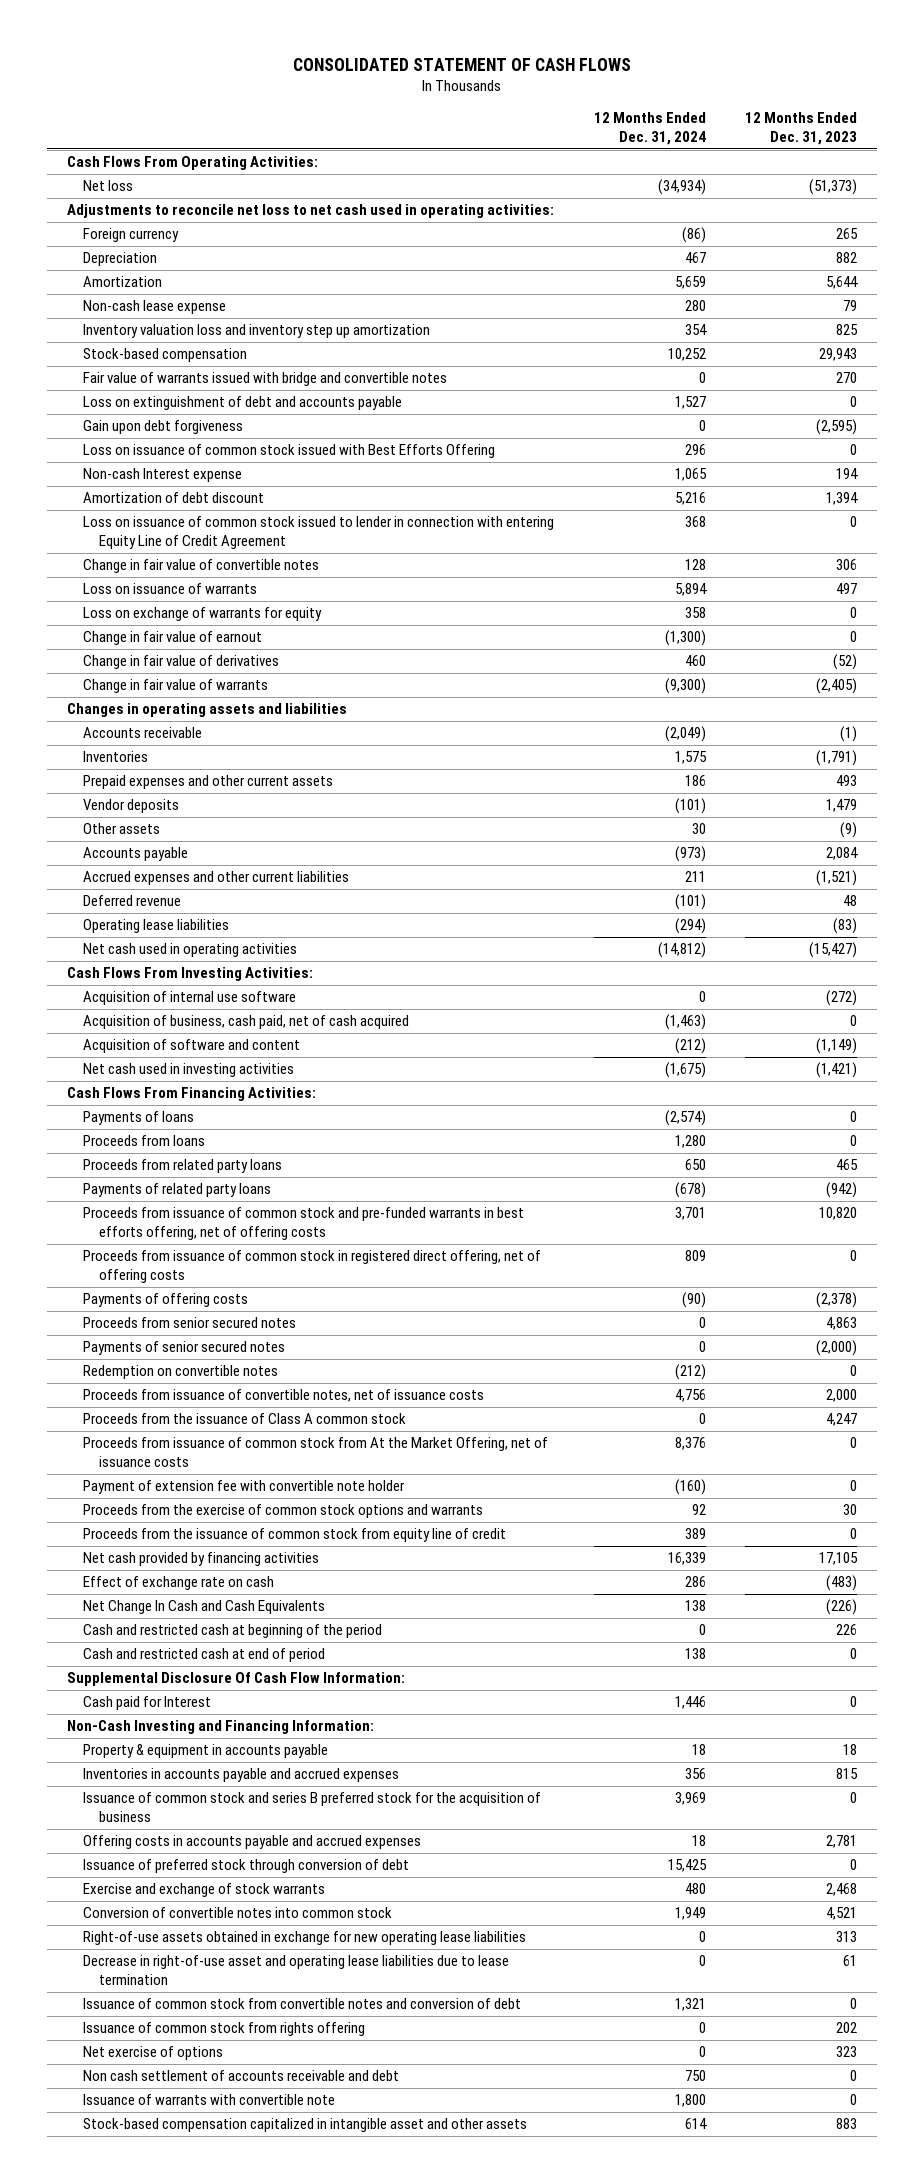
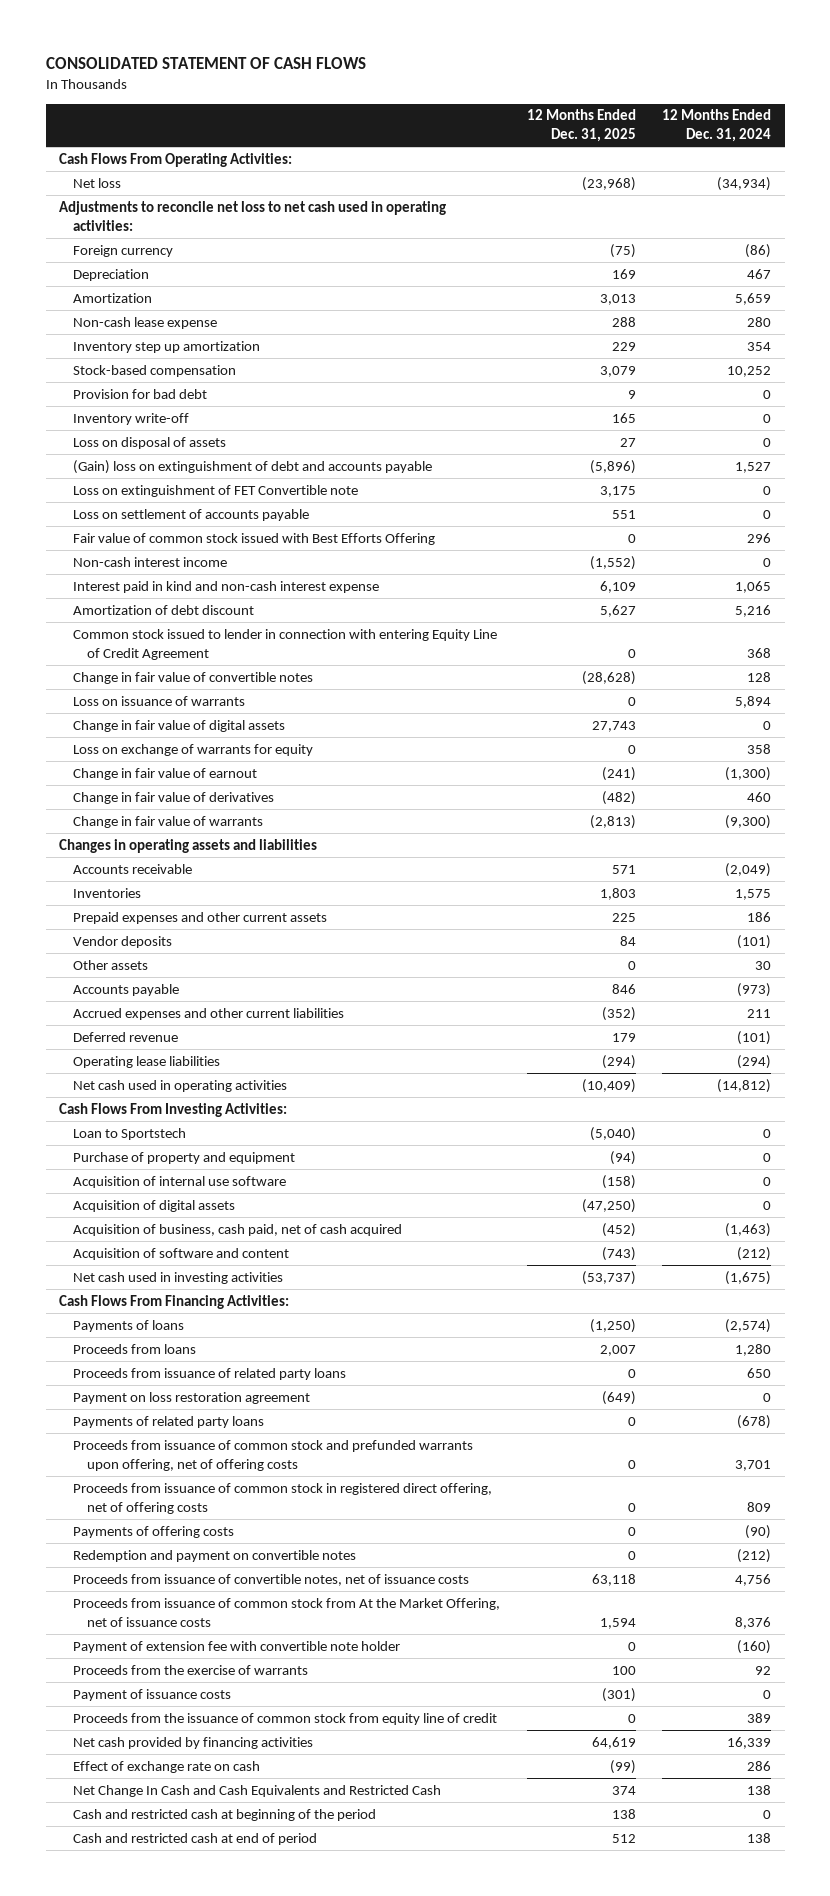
[745,112,858,146] 12 Months Ended Dec. 31, 2023 -> none
none -> [526,109,636,143] 12 Months Ended Dec. 31, 2025
[82,324,430,339] Inventory valuation loss and inventory step up amortization -> [72,340,260,353] Inventory step up amortization
[82,372,447,387] Fair value of warrants issued with bridge and convertible notes -> none
[82,420,243,435] Gain upon debt forgiveness -> none
none -> [72,388,207,399] Provision for bad debt
none -> [72,412,189,425] Inventory write-off
none -> [72,436,226,449] Loss on disposal of assets
[82,396,402,411] Loss on extinguishment of debt and accounts payable -> [72,459,432,474] (Gain) loss on extinguishment of debt and accounts payable
none -> [72,484,358,497] Loss on extinguishment of FET Convertible note
none -> [72,508,309,521] Loss on settlement of accounts payable
[82,444,495,459] Loss on issuance of common stock issued with Best Efforts Offering -> [72,532,435,545] Fair value of common stock issued with Best Efforts Offering
none -> [72,556,227,567] Non-cash interest income
[82,468,242,483] Non-cash Interest expense -> [72,580,379,593] Interest paid in kind and non-cash interest expense
[82,516,554,550] Loss on issuance of common stock issued to lender in connection with entering Equity Line of Credit Agreement -> [72,628,497,660] Common stock issued to lender in connection with entering Equity Line of Credit Agreement
none -> [72,719,285,732] Change in fair value of digital assets
none -> [72,1127,186,1140] Loan to Sportstech
none -> [72,1151,295,1164] Purchase of property and equipment
none -> [72,1199,235,1212] Acquisition of digital assets
[82,1159,282,1174] Proceeds from related party loans -> [72,1367,346,1380] Proceeds from issuance of related party loans
none -> [72,1391,310,1404] Payment on loss restoration agreement
[82,1207,524,1241] Proceeds from issuance of common stock and pre-funded warrants in best efforts offering, net of offering costs -> [72,1439,473,1471] Proceeds from issuance of common stock and prefunded warrants upon offering, net of offering costs
[82,1317,296,1329] Proceeds from senior secured notes -> none
[82,1341,285,1356] Payments of senior secured notes -> none
[82,1365,278,1380] Redemption on convertible notes -> [72,1549,356,1562] Redemption and payment on convertible notes
[82,1413,406,1425] Proceeds from the issuance of Class A common stock -> none
[82,1504,483,1519] Proceeds from the exercise of common stock options and warrants -> [72,1664,308,1675] Proceeds from the exercise of warrants
none -> [72,1688,231,1701] Payment of issuance costs
[82,1600,325,1615] Net Change In Cash and Cash Equivalents -> [72,1784,441,1797] Net Change In Cash and Cash Equivalents and Restricted Cash
[67,1672,406,1687] Supplemental Disclosure Of Cash Flow Information: -> none
[82,1696,211,1711] Cash paid for Interest -> none
[67,1720,375,1735] Non-Cash Investing and Financing Information: -> none
[82,1744,328,1759] Property & equipment in accounts payable -> none
[82,1768,399,1783] Inventories in accounts payable and accrued expenses -> none
[82,1792,541,1823] Issuance of common stock and series B preferred stock for the acquisition of business -> none
[82,1835,421,1850] Offering costs in accounts payable and accrued expenses -> none
[82,1859,409,1874] Issuance of preferred stock through conversion of debt -> none
[82,1883,325,1898] Exercise and exchange of stock warrants -> none
[82,1907,392,1919] Conversion of convertible notes into common stock -> none
[82,1931,526,1946] Right-of-use assets obtained in exchange for new operating lease liabilities -> none
[82,1955,509,1986] Decrease in right-of-use asset and operating lease liabilities due to lease termination -> none
[82,1998,521,2010] Issuance of common stock from convertible notes and conversion of debt -> none
[82,2022,365,2037] Issuance of common stock from rights offering -> none
[82,2046,223,2061] Net exercise of options -> none
[82,2070,399,2082] Non cash settlement of accounts receivable and debt -> none
[82,2094,335,2106] Issuance of warrants with convertible note -> none
[82,2118,527,2133] Stock-based compensation capitalized in intangible asset and other assets -> none

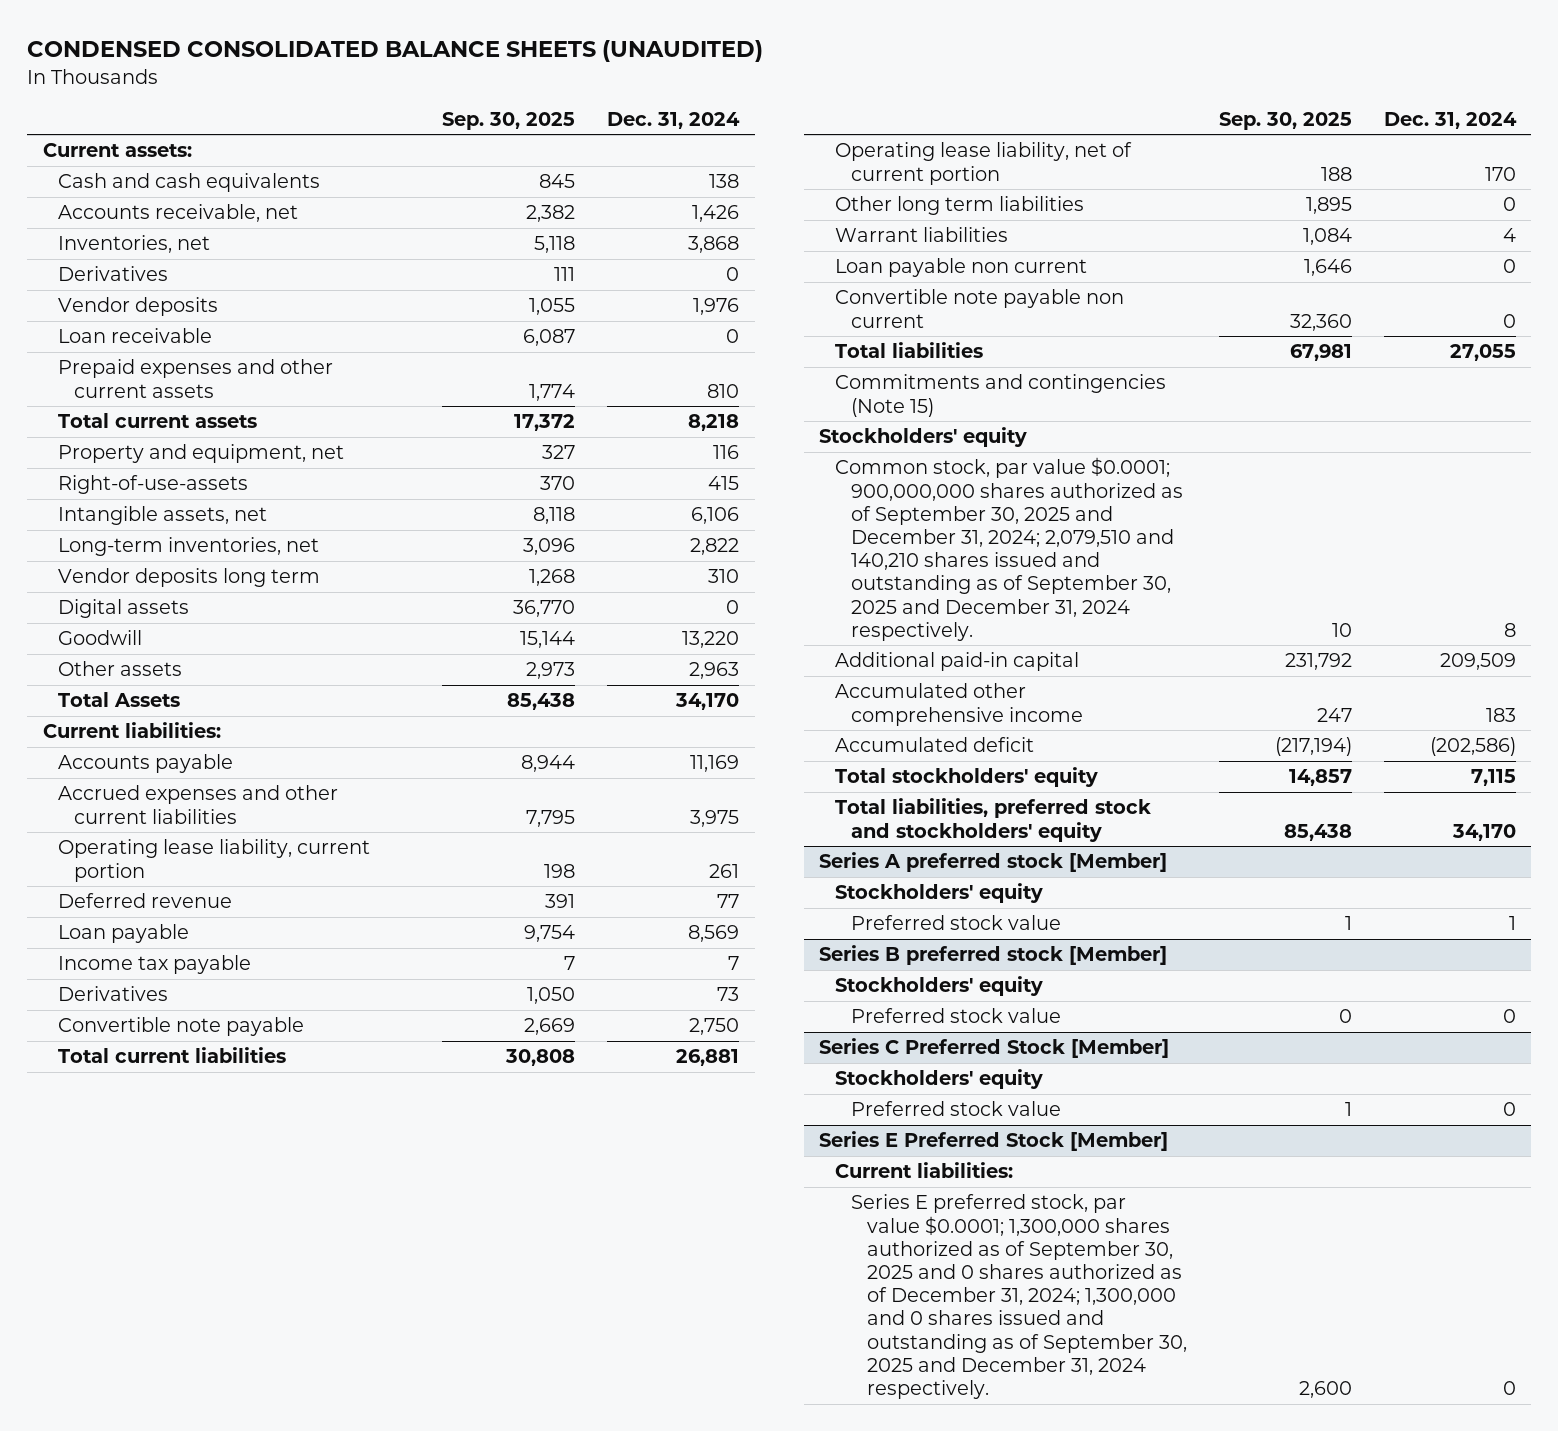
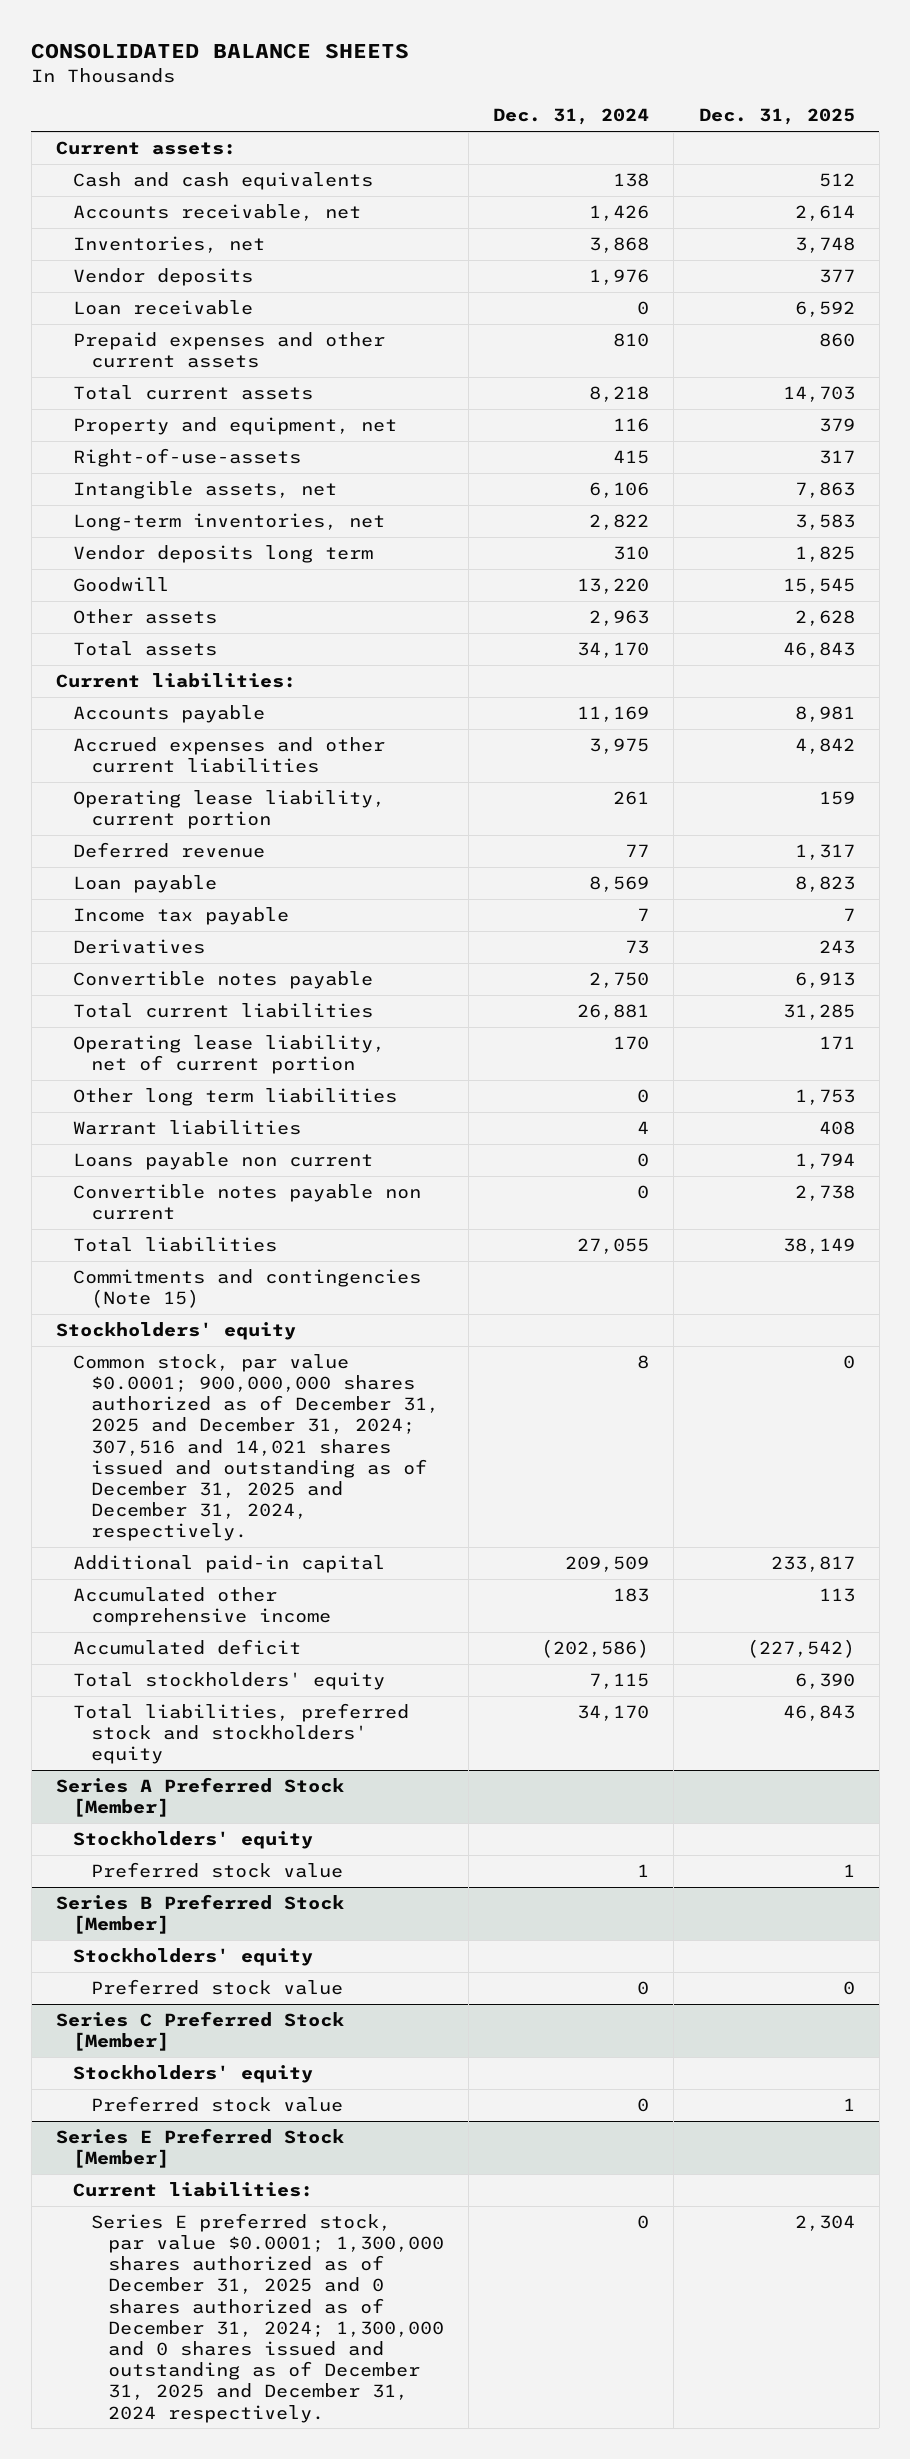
[26,40,763,63] CONDENSED CONSOLIDATED BALANCE SHEETS (UNAUDITED) -> [31,43,410,60] CONSOLIDATED BALANCE SHEETS
[441,111,575,130] Sep. 30, 2025 -> none
none -> [698,108,855,126] Dec. 31, 2025
[58,266,169,282] Derivatives -> none
[58,599,190,619] Digital assets -> none
[58,692,181,708] Total Assets -> [73,640,218,656] Total assets
[58,1017,305,1037] Convertible note payable -> [73,970,374,989] Convertible notes payable
[835,258,1088,278] Loan payable non current -> [73,1151,374,1170] Loans payable non current
[835,289,1125,328] Convertible note payable non current -> [73,1183,422,1221] Convertible notes payable non current
[835,457,1184,641] Common stock, par value $0.0001; 900,000,000 shares authorized as of September 30, 2025 and December 31, 2024; 2,079,510 and 140,210 shares issued and outstanding as of September 30, 2025 and December 31, 2024 respectively. -> [73,1353,439,1542] Common stock, par value $0.0001; 900,000,000 shares authorized as of December 31, 2025 and December 31, 2024; 307,516 and 14,021 shares issued and outstanding as of December 31, 2025 and December 31, 2024, respectively.
[819,852,1168,873] Series A preferred stock [Member] -> [55,1776,344,1818] Series A Preferred Stock [Member]
[819,945,1168,966] Series B preferred stock [Member] -> [55,1893,344,1935] Series B Preferred Stock [Member]
[851,1194,1187,1399] Series E preferred stock, par value $0.0001; 1,300,000 shares authorized as of September 30, 2025 and 0 shares authorized as of December 31, 2024; 1,300,000 and 0 shares issued and outstanding as of September 30, 2025 and December 31, 2024 respectively. -> [90,2212,445,2423] Series E preferred stock, par value $0.0001; 1,300,000 shares authorized as of December 31, 2025 and 0 shares authorized as of December 31, 2024; 1,300,000 and 0 shares issued and outstanding as of December 31, 2025 and December 31, 2024 respectively.

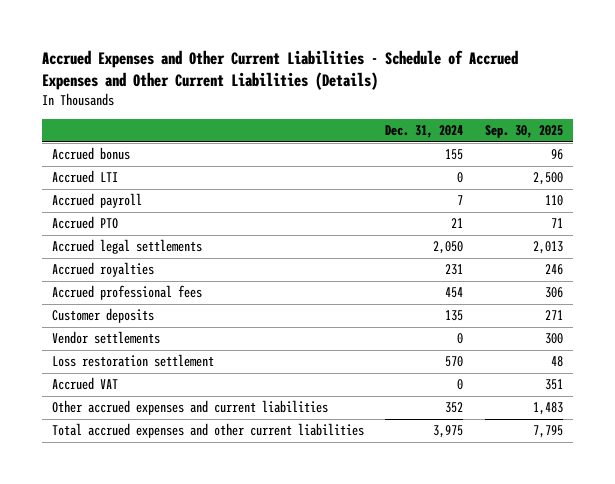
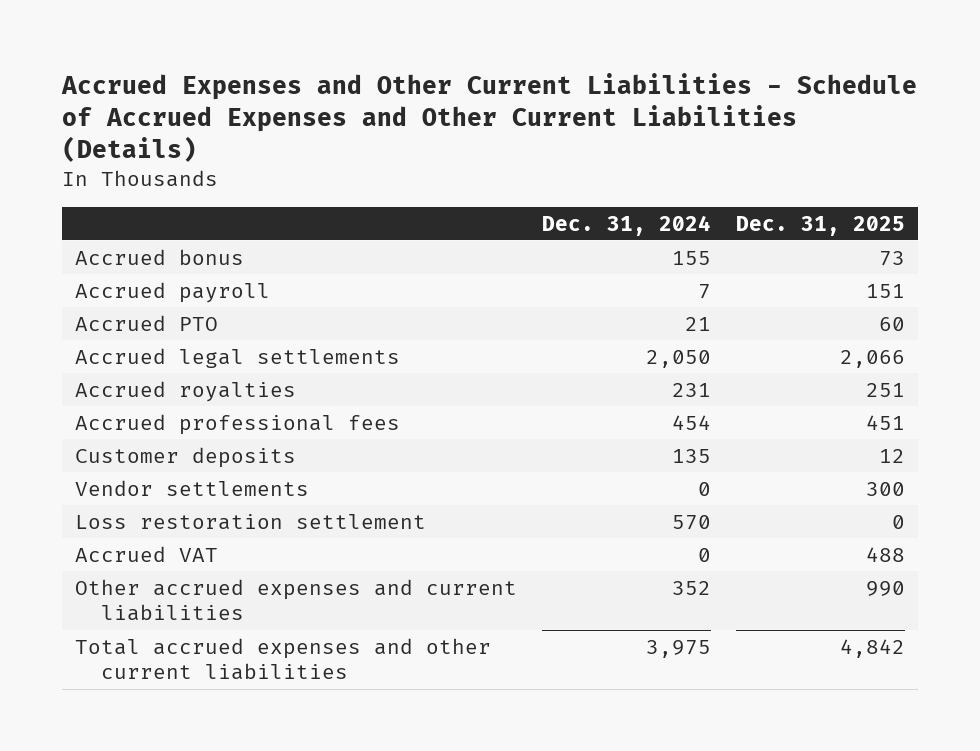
[484,125,563,139] Sep. 30, 2025 -> none
none -> [736,215,906,236] Dec. 31, 2025
[52,170,119,184] Accrued LTI -> none

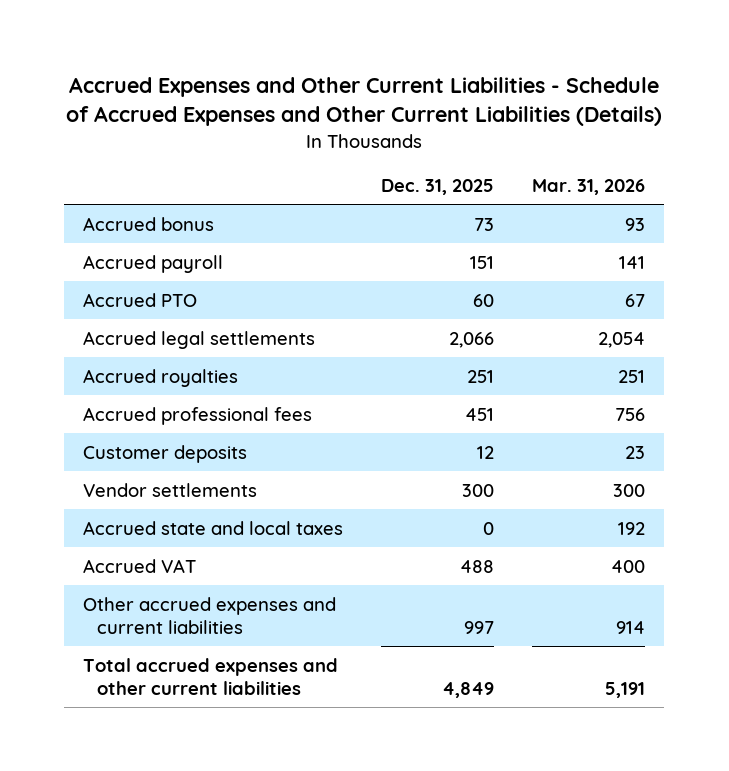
[541,214,711,236] Dec. 31, 2024 -> none
none -> [532,178,646,195] Mar. 31, 2026
[74,513,426,530] Loss restoration settlement -> none
none -> [83,520,344,535] Accrued state and local taxes
[866,580,906,596] 990 -> [464,621,495,635] 997
[840,638,906,658] 4,842 -> [442,682,495,699] 4,849

